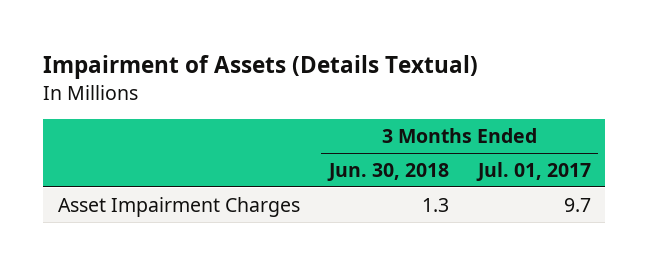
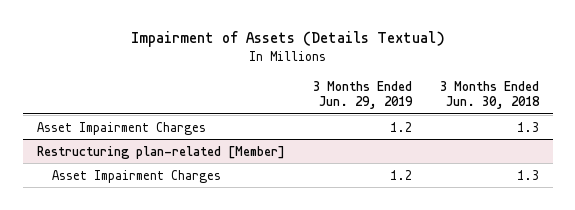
[475,161,591,181] Jul. 01, 2017 -> none
none -> [312,80,413,110] 3 Months Ended Jun. 29, 2019
none -> [36,145,285,159] Restructuring plan-related [Member]
none -> [51,169,221,183] Asset Impairment Charges

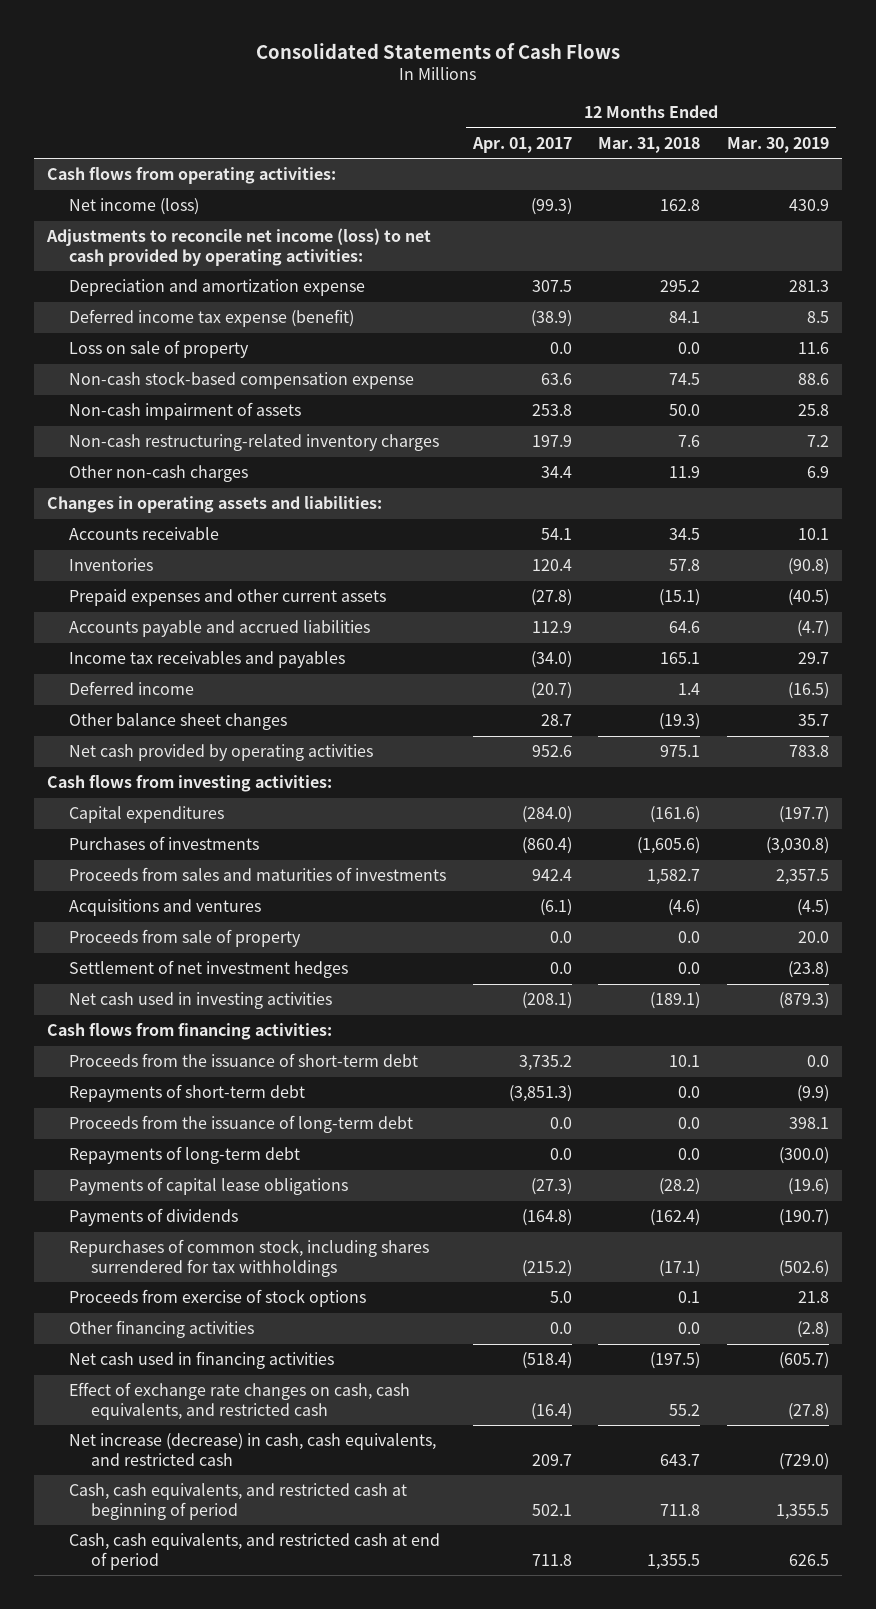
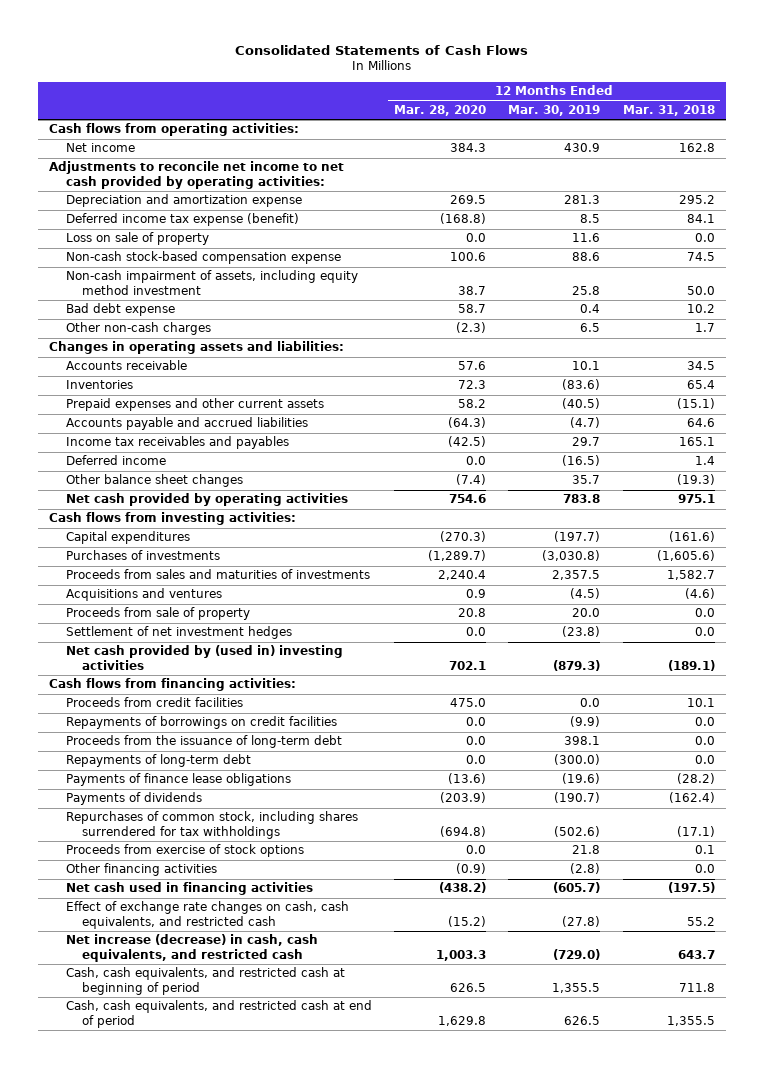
[471,136,572,153] Apr. 01, 2017 -> none
none -> [394,104,487,116] Mar. 28, 2020
[68,198,199,216] Net income (loss) -> [65,143,135,153] Net income
[46,228,432,266] Adjustments to reconcile net income (loss) to net cash provided by operating activities: -> [48,161,344,189] Adjustments to reconcile net income to net cash provided by operating activities:
[68,434,439,452] Non-cash restructuring-related inventory charges -> none
[68,402,301,421] Non-cash impairment of assets -> [65,270,358,295] Non-cash impairment of assets, including equity method investment
none -> [65,303,175,317] Bad debt expense
[669,466,701,479] 11.9 -> [694,323,715,333] 1.7
[806,466,829,479] 6.9 -> [580,323,601,333] 6.5
[669,559,701,572] 57.8 -> [686,380,715,390] 65.4
[787,558,829,576] (90.8) -> [562,379,601,391] (83.6)
[68,992,332,1010] Net cash used in investing activities -> [65,645,343,670] Net cash provided by (used in) investing activities
[68,1053,418,1068] Proceeds from the issuance of short-term debt -> [65,697,243,708] Proceeds from credit facilities
[68,1084,305,1103] Repayments of short-term debt -> [65,716,337,730] Repayments of borrowings on credit facilities
[68,1177,348,1196] Payments of capital lease obligations -> [65,773,291,787] Payments of finance lease obligations

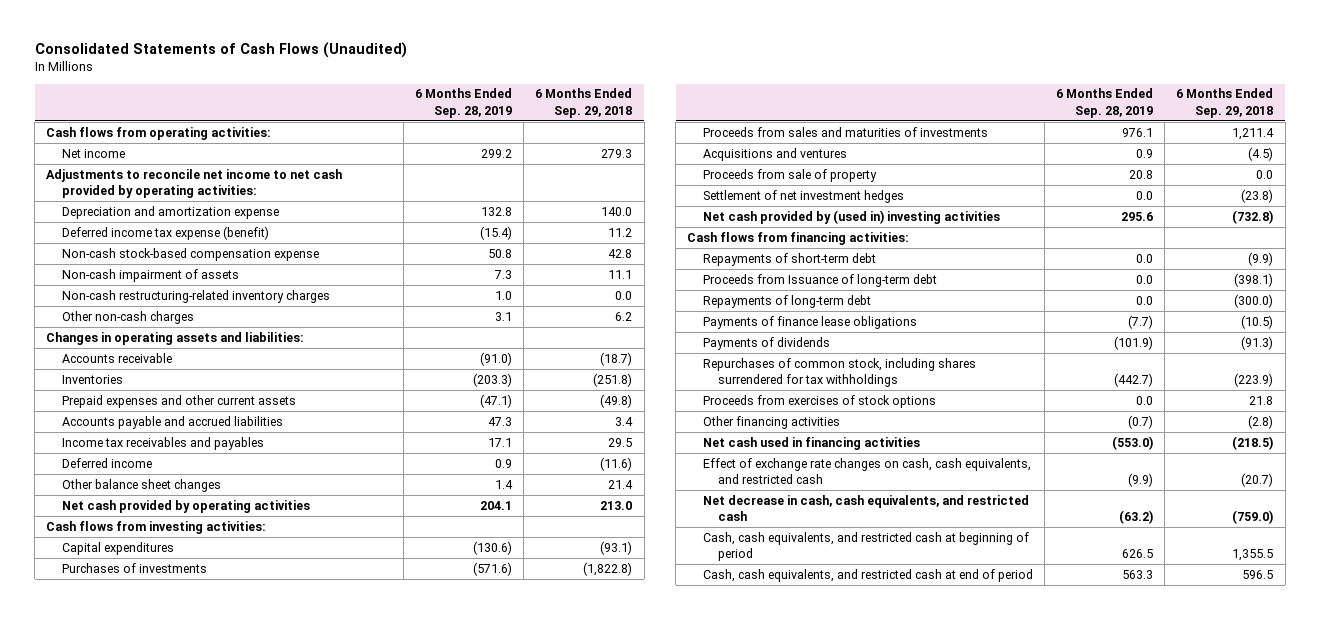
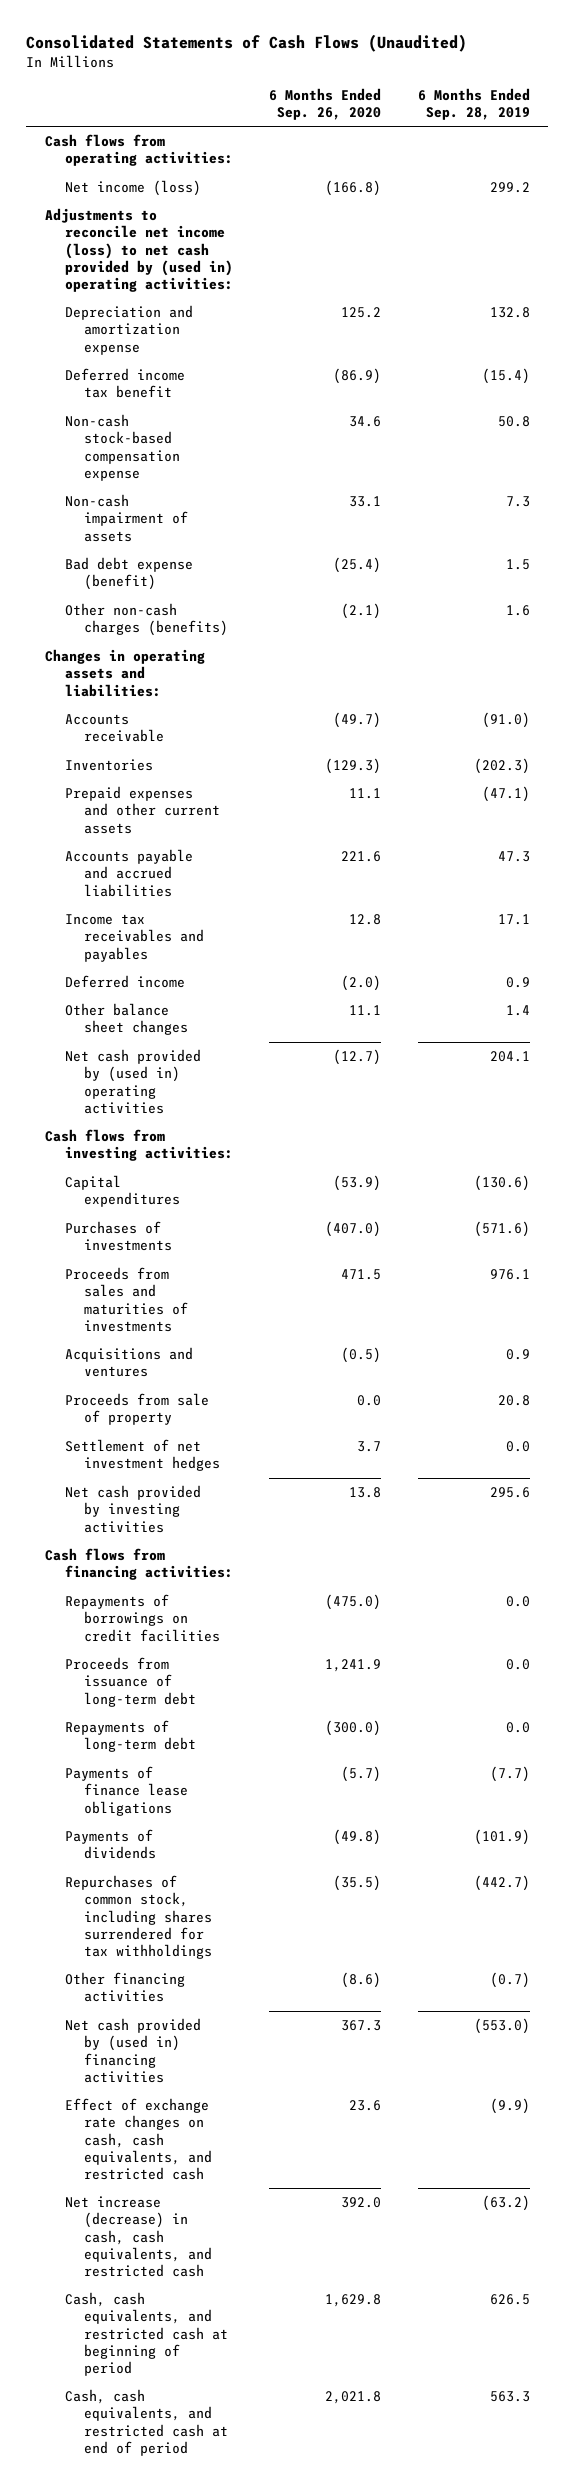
[535,88,633,118] 6 Months Ended Sep. 29, 2018 -> none
none -> [269,87,382,121] 6 Months Ended Sep. 26, 2020
[61,148,125,158] Net income -> [64,180,201,197] Net income (loss)
[46,168,343,199] Adjustments to reconcile net income to net cash provided by operating activities: -> [44,208,233,293] Adjustments to reconcile net income (loss) to net cash provided by (used in) operating activities:
[61,225,269,240] Deferred income tax expense (benefit) -> [64,368,185,399] Deferred income tax benefit
[61,289,330,303] Non-cash restructuring-related inventory charges -> none
none -> [64,557,193,591] Bad debt expense (benefit)
[61,310,194,324] Other non-cash charges -> [64,603,229,637] Other non-cash charges (benefits)
[495,311,513,321] 3.1 -> [505,605,530,617] 1.6
[473,372,513,387] (203.3) -> [473,758,530,775] (202.3)
[61,499,310,513] Net cash provided by operating activities -> [64,1049,201,1114] Net cash provided by (used in) operating activities
[702,209,1000,224] Net cash provided by (used in) investing activities -> [64,1485,201,1533] Net cash provided by investing activities
[702,252,876,266] Repayments of short-term debt -> [64,1594,221,1642] Repayments of borrowings on credit facilities
[702,273,937,287] Proceeds from Issuance of long-term debt -> [64,1657,197,1707] Proceeds from issuance of long-term debt
[702,394,936,408] Proceeds from exercises of stock options -> none
[702,436,920,450] Net cash used in financing activities -> [64,2018,201,2083] Net cash provided by (used in) financing activities
[702,494,1029,522] Net decrease in cash, cash equivalents, and restricted cash -> [64,2196,213,2278] Net increase (decrease) in cash, cash equivalents, and restricted cash

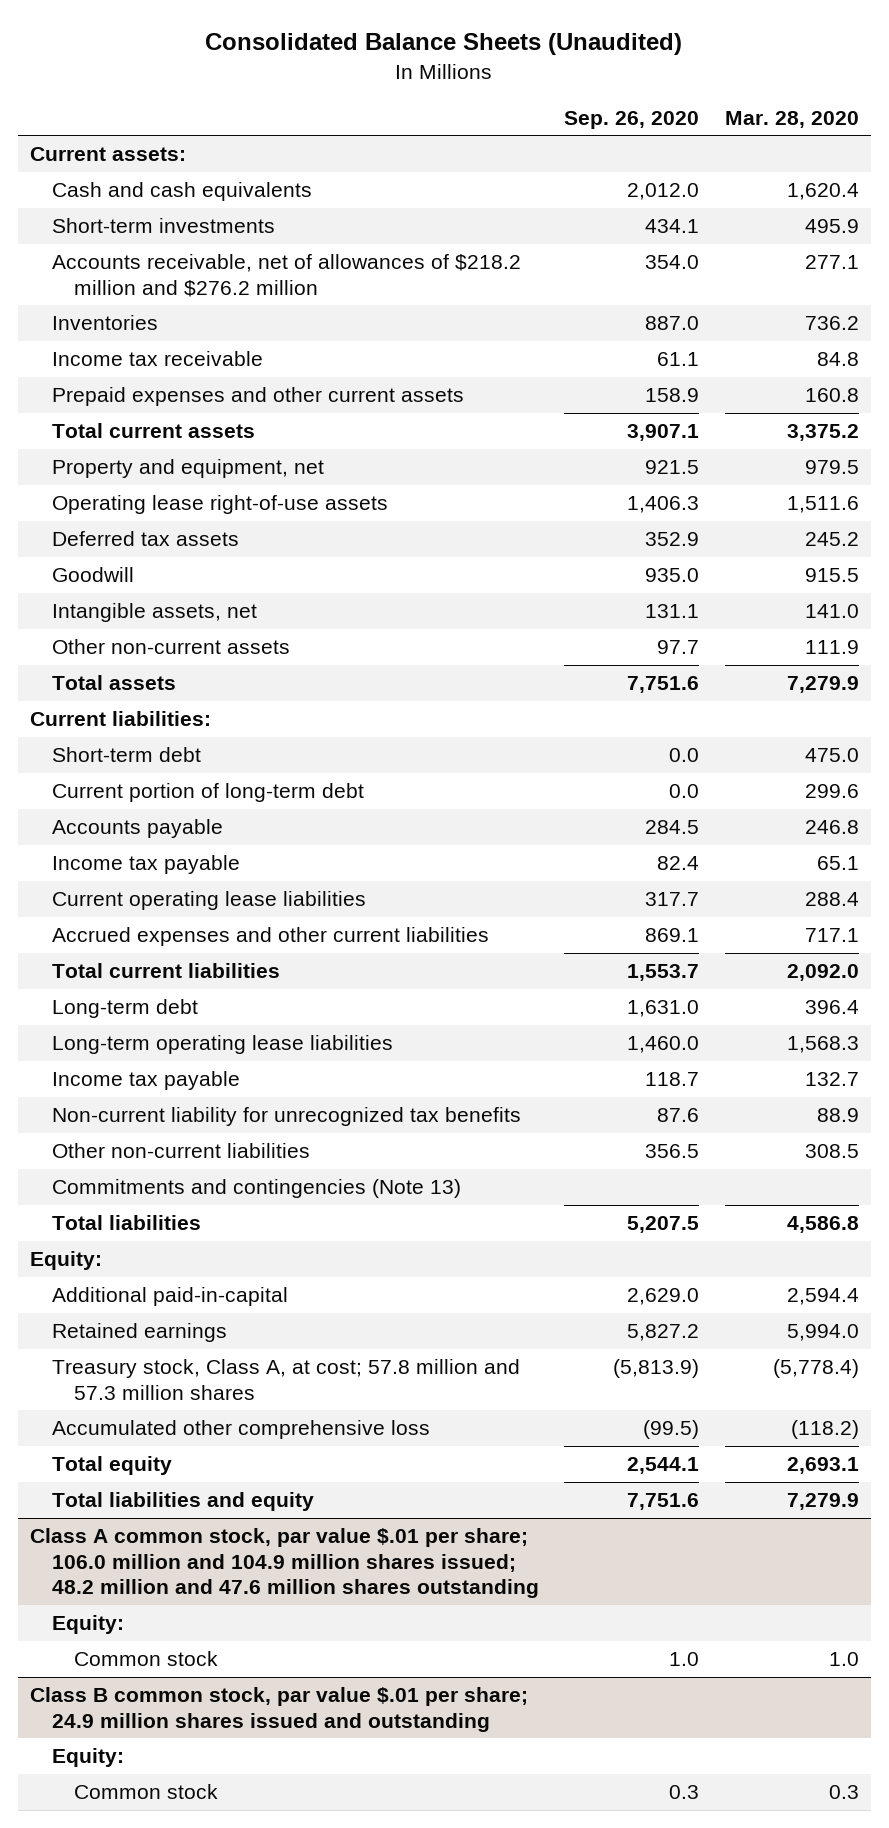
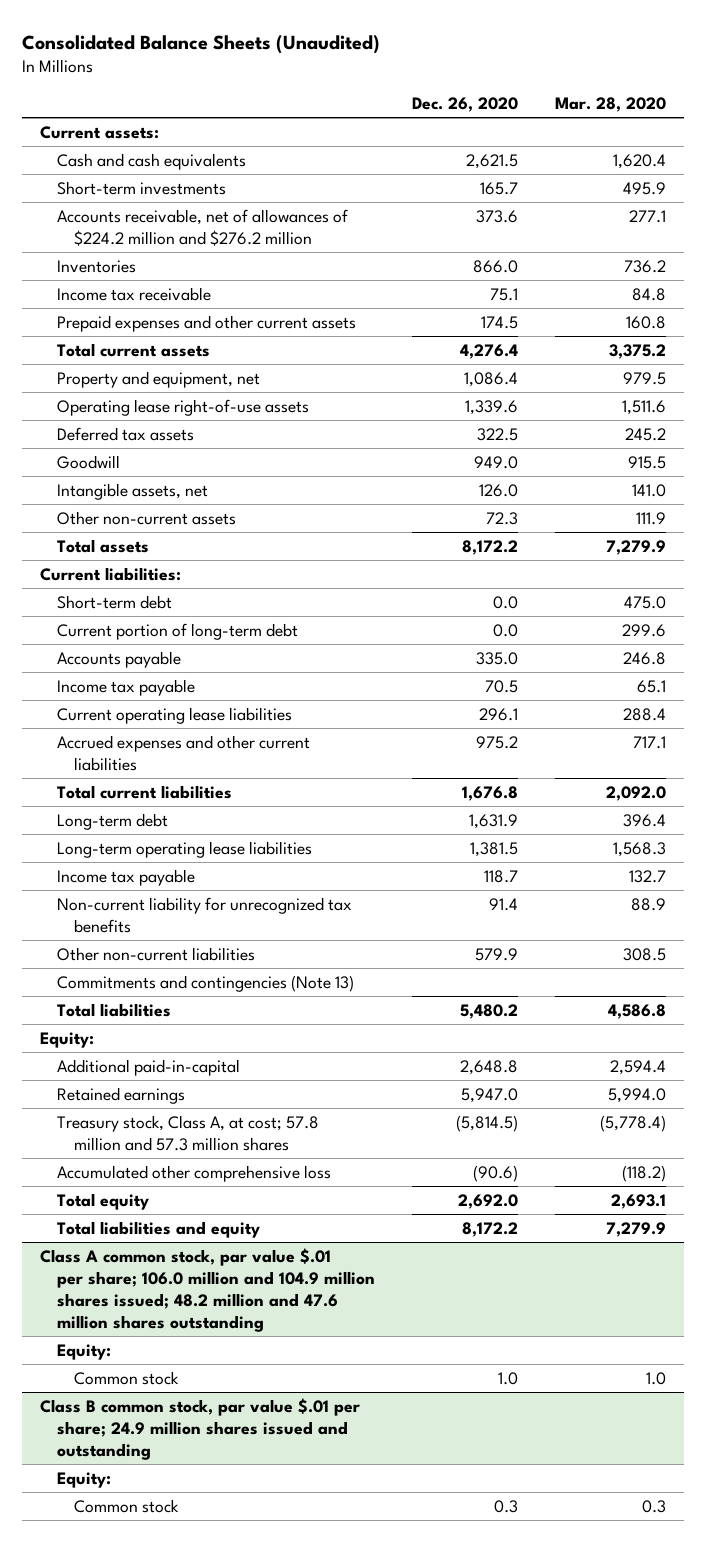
[564,110,700,129] Sep. 26, 2020 -> none
none -> [411,97,518,113] Dec. 26, 2020
[52,254,522,297] Accounts receivable, net of allowances of $218.2 million and $276.2 million -> [57,208,349,246] Accounts receivable, net of allowances of $224.2 million and $276.2 million

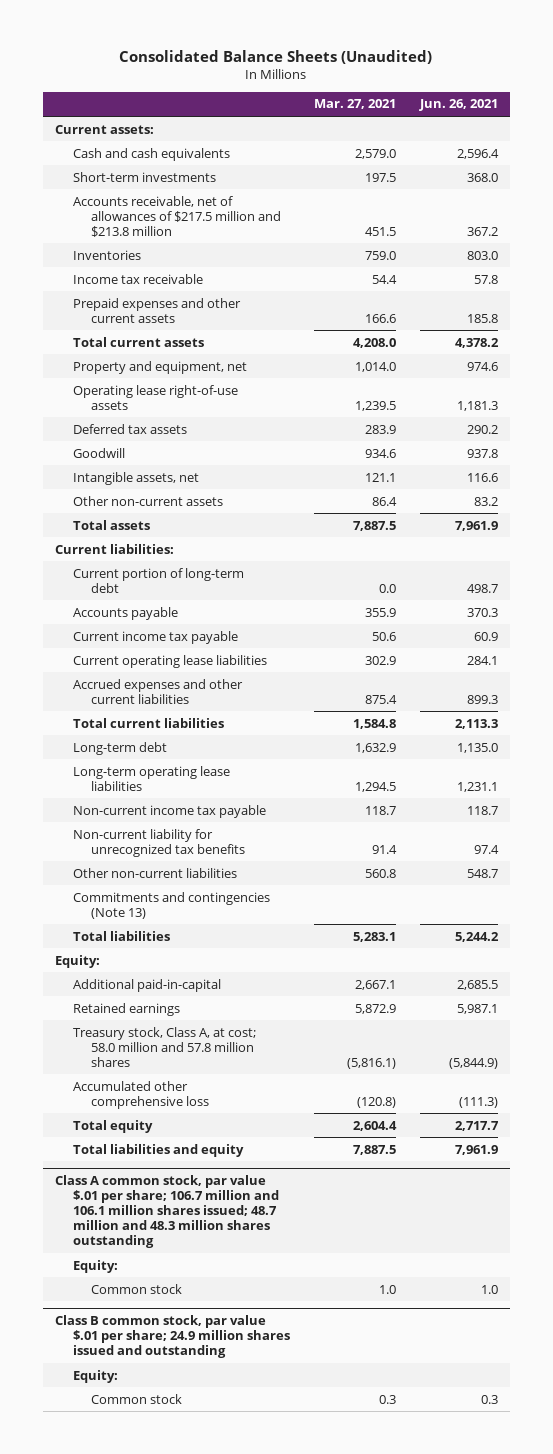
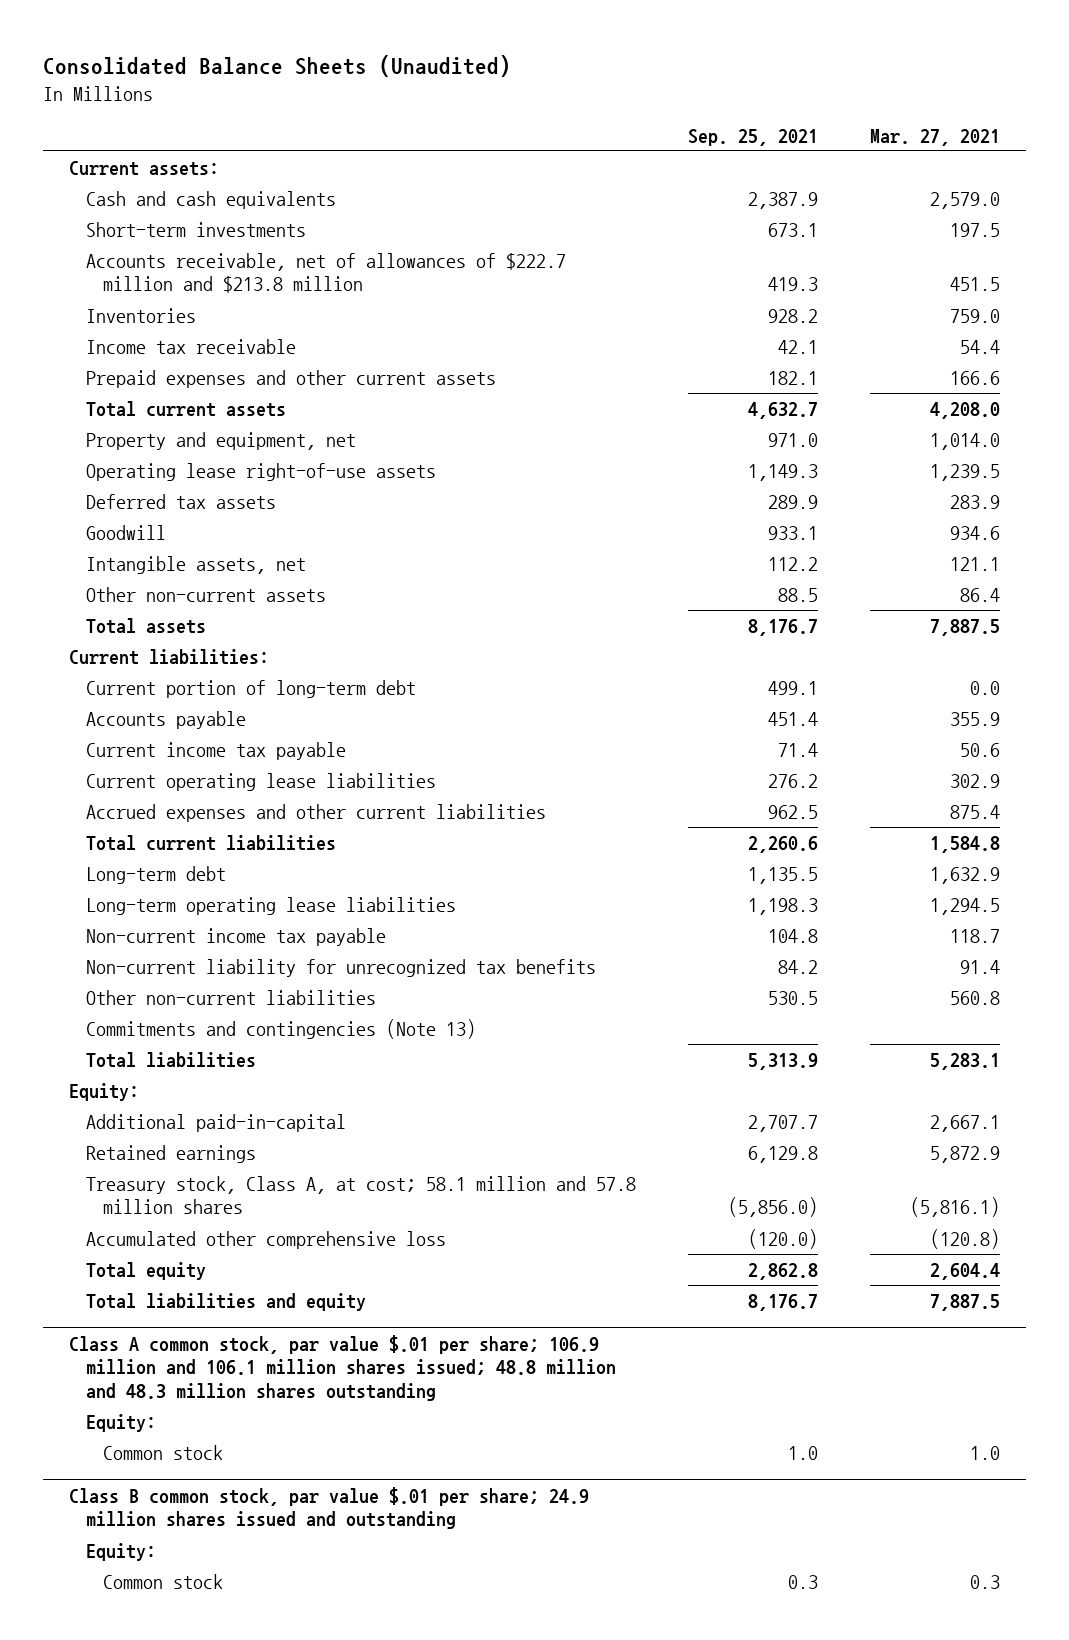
[418,99,498,112] Jun. 26, 2021 -> none
none -> [687,128,818,146] Sep. 25, 2021
[72,195,281,237] Accounts receivable, net of allowances of $217.5 million and $213.8 million -> [85,252,566,294] Accounts receivable, net of allowances of $222.7 million and $213.8 million
[72,1026,256,1067] Treasury stock, Class A, at cost; 58.0 million and 57.8 million shares -> [85,1175,636,1215] Treasury stock, Class A, at cost; 58.1 million and 57.8 million shares
[54,1175,279,1249] Class A common stock, par value $.01 per share; 106.7 million and 106.1 million shares issued; 48.7 million and 48.3 million shares outstanding -> [68,1334,616,1401] Class A common stock, par value $.01 per share; 106.9 million and 106.1 million shares issued; 48.8 million and 48.3 million shares outstanding

